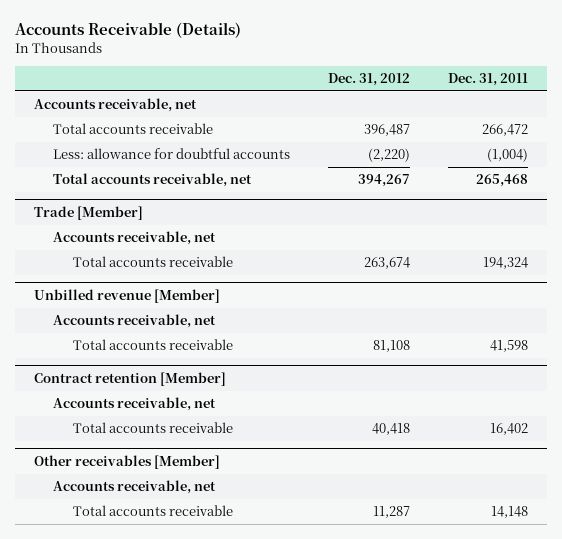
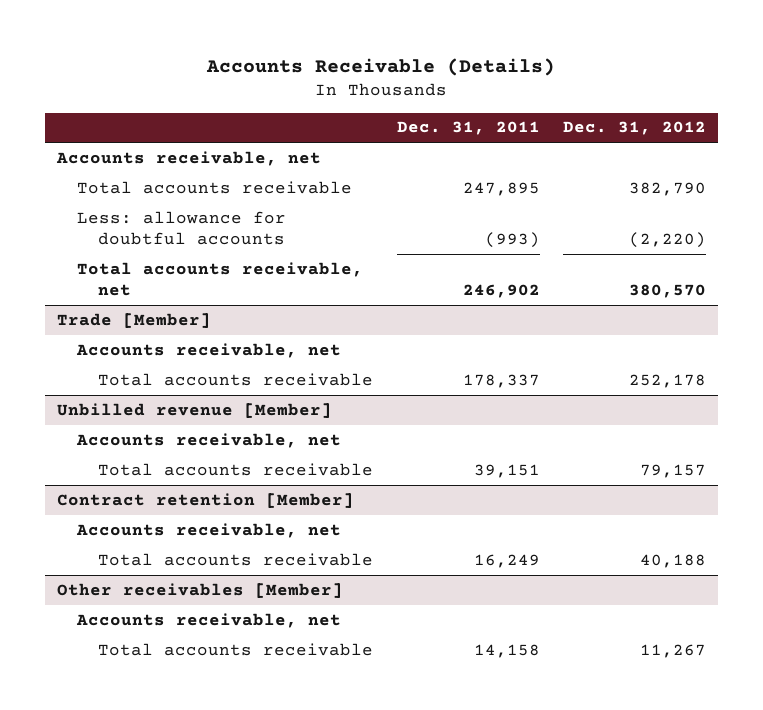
[364,124,411,137] 396,487 -> [629,181,707,196] 382,790
[482,124,529,137] 266,472 -> [462,181,540,196] 247,895
[487,148,529,163] (1,004) -> [484,232,540,249] (993)
[358,174,411,188] 394,267 -> [629,284,707,299] 380,570
[476,174,529,188] 265,468 -> [462,284,540,299] 246,902
[364,257,411,270] 263,674 -> [629,373,707,388] 252,178
[483,257,529,270] 194,324 -> [462,373,540,388] 178,337
[373,340,411,353] 81,108 -> [640,463,707,478] 79,157
[490,340,529,353] 41,598 -> [473,463,540,478] 39,151
[372,423,411,436] 40,418 -> [640,553,707,568] 40,188
[490,423,529,436] 16,402 -> [473,553,540,568] 16,249
[373,506,411,519] 11,287 -> [640,643,707,658] 11,267
[491,506,529,519] 14,148 -> [473,643,540,658] 14,158

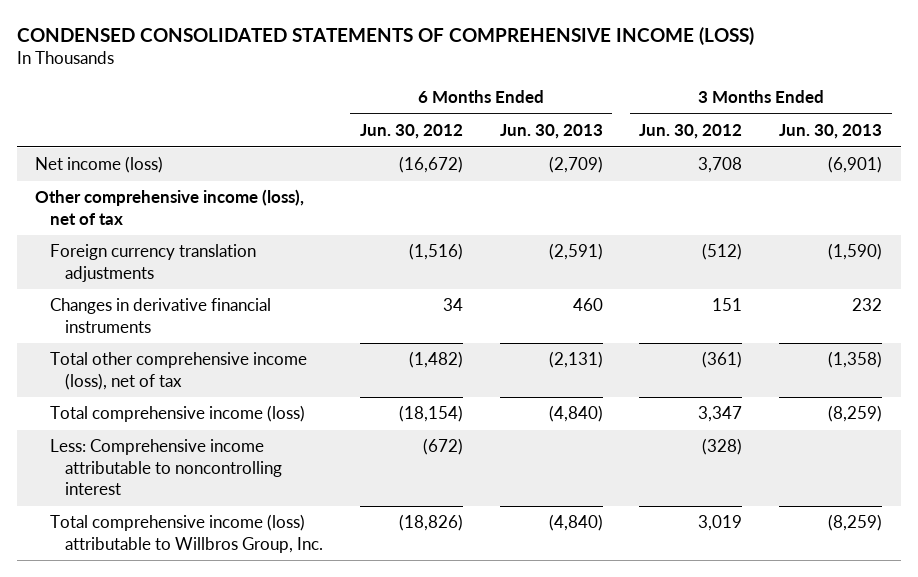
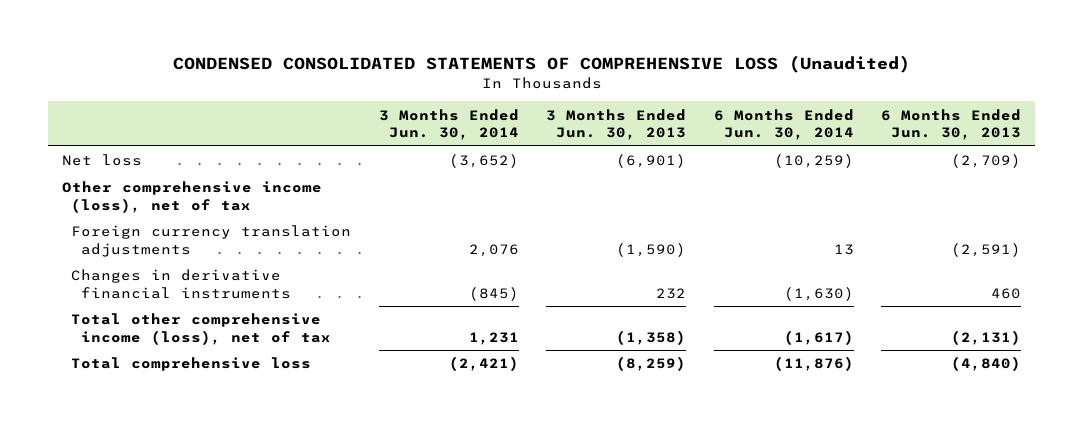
[16,27,754,46] CONDENSED CONSOLIDATED STATEMENTS OF COMPREHENSIVE INCOME (LOSS) -> [172,55,910,74] CONDENSED CONSOLIDATED STATEMENTS OF COMPREHENSIVE LOSS (Unaudited)
[359,124,463,140] Jun. 30, 2012 -> none
[639,124,743,140] Jun. 30, 2012 -> none
none -> [378,108,519,140] 3 Months Ended Jun. 30, 2014
none -> [713,108,854,140] 6 Months Ended Jun. 30, 2014
[35,156,164,174] Net income (loss) -> [61,154,142,167] Net loss
[50,439,282,495] Less: Comprehensive income attributable to noncontrolling interest -> none
[50,514,323,553] Total comprehensive income (loss) attributable to Willbros Group, Inc. -> none
[50,405,306,423] Total comprehensive income (loss) -> [71,357,312,372] Total comprehensive loss

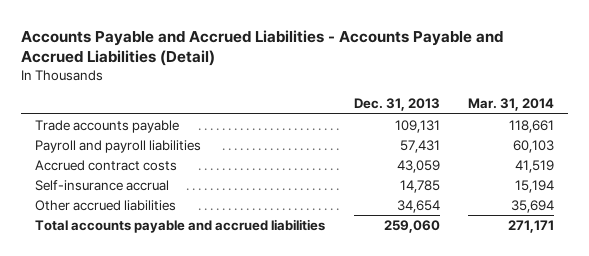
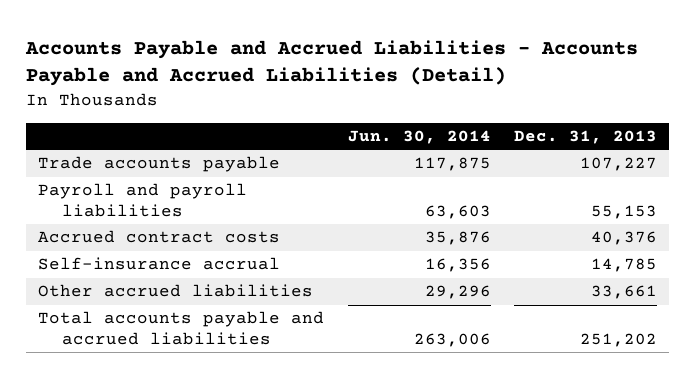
[468,98,555,112] Mar. 31, 2014 -> none
none -> [347,130,491,145] Jun. 30, 2014
[394,119,440,133] 109,131 -> [580,157,658,172] 107,227
[399,139,440,153] 57,431 -> [591,205,658,220] 55,153
[396,159,440,173] 43,059 -> [591,231,658,246] 40,376
[396,199,440,213] 34,654 -> [591,285,658,300] 33,661
[383,219,440,233] 259,060 -> [580,333,658,348] 251,202

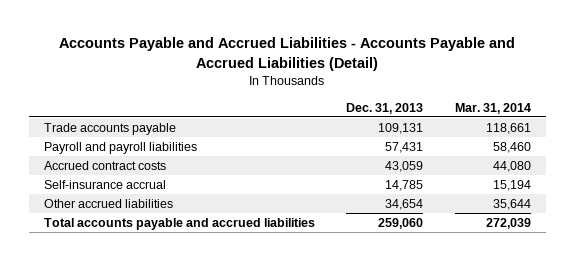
[347,130,491,145] Jun. 30, 2014 -> none
none -> [454,102,531,114] Mar. 31, 2014
[580,157,658,172] 107,227 -> [378,123,424,135] 109,131
[591,205,658,220] 55,153 -> [385,142,424,154] 57,431
[591,231,658,246] 40,376 -> [385,161,424,173] 43,059
[591,285,658,300] 33,661 -> [385,199,424,211] 34,654
[580,333,658,348] 251,202 -> [378,218,424,230] 259,060

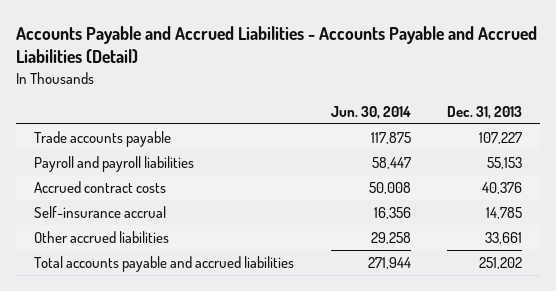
[454,102,531,114] Mar. 31, 2014 -> none
none -> [330,105,411,119] Jun. 30, 2014
[378,123,424,135] 109,131 -> [478,131,522,144] 107,227
[385,142,424,154] 57,431 -> [486,156,522,169] 55,153
[385,161,424,173] 43,059 -> [481,181,522,194] 40,376
[385,199,424,211] 34,654 -> [484,231,522,244] 33,661
[378,218,424,230] 259,060 -> [478,256,522,269] 251,202

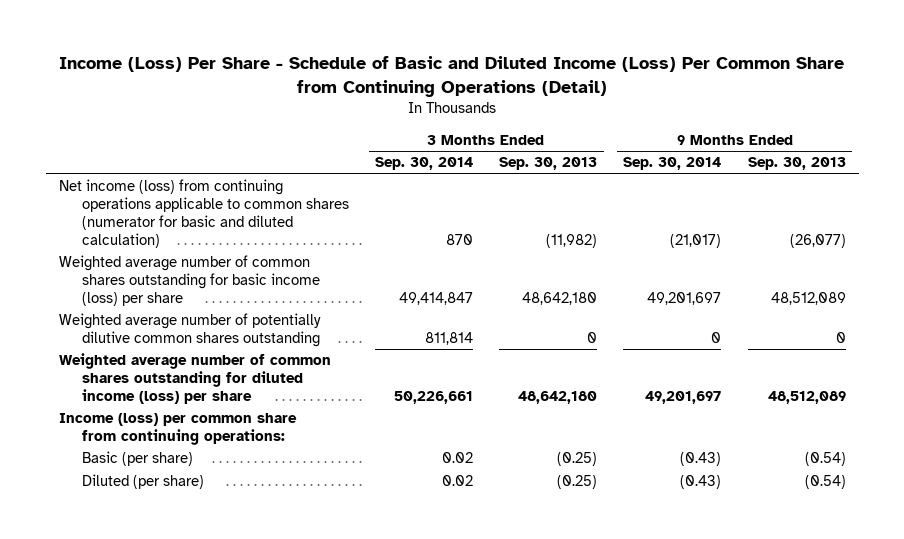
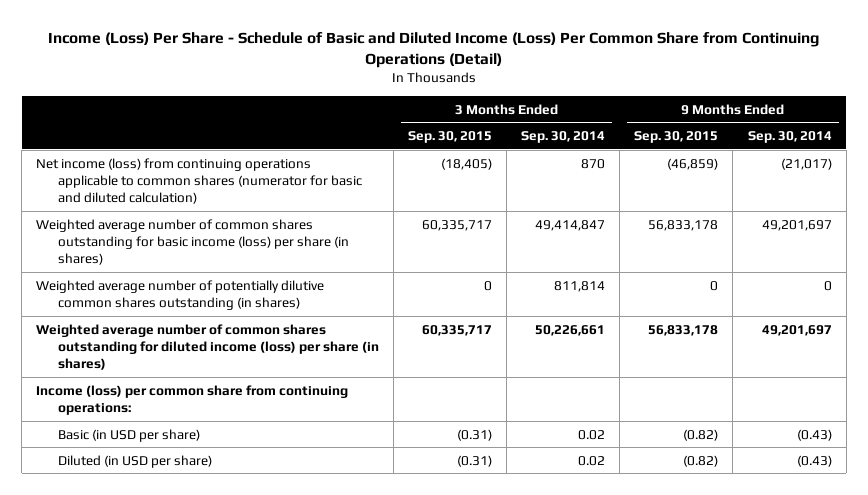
[499,157,598,171] Sep. 30, 2013 -> none
[747,157,846,171] Sep. 30, 2013 -> none
none -> [408,130,493,143] Sep. 30, 2015
none -> [634,130,719,143] Sep. 30, 2015
[58,255,320,307] Weighted average number of common shares outstanding for basic income (loss) per share -> [36,218,349,266] Weighted average number of common shares outstanding for basic income (loss) per share (in shares)
[58,313,321,348] Weighted average number of potentially dilutive common shares outstanding -> [36,279,325,311] Weighted average number of potentially dilutive common shares outstanding (in shares)
[58,353,331,405] Weighted average number of common shares outstanding for diluted income (loss) per share -> [36,323,379,371] Weighted average number of common shares outstanding for diluted income (loss) per share (in shares)
[81,451,193,467] Basic (per share) -> [57,428,200,442] Basic (in USD per share)
[81,474,204,490] Diluted (per share) -> [57,454,212,468] Diluted (in USD per share)

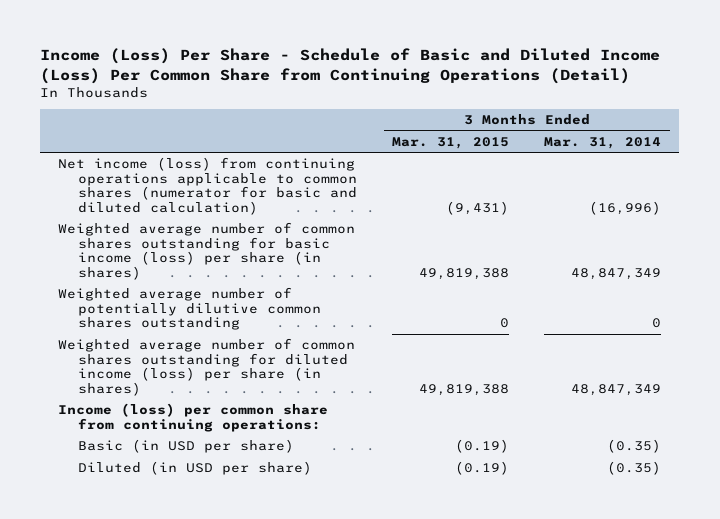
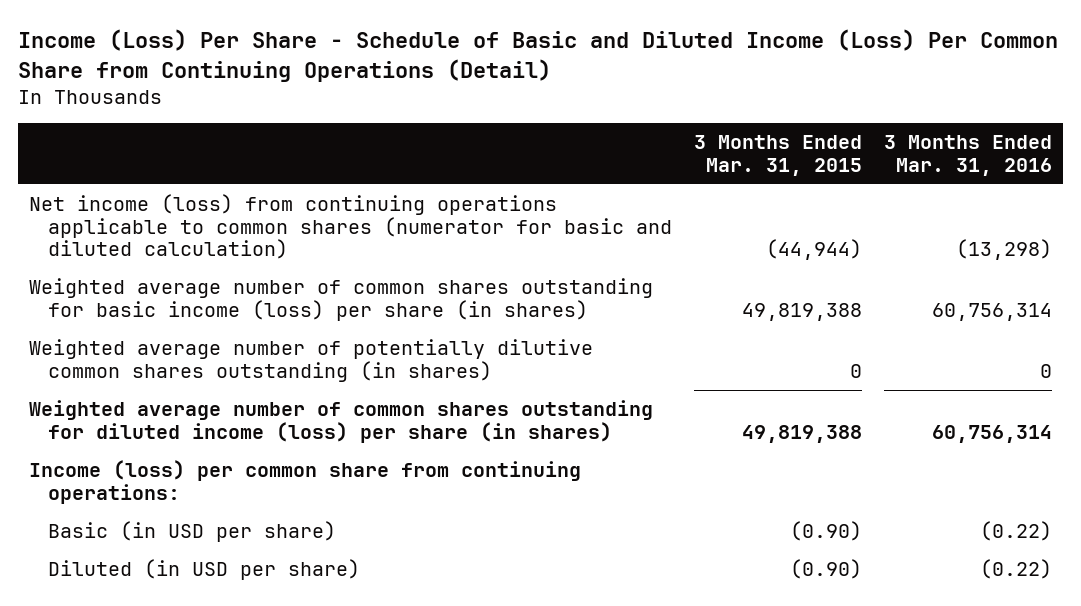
[544,136,662,149] Mar. 31, 2014 -> none
none -> [884,135,1053,176] 3 Months Ended Mar. 31, 2016
[446,201,510,216] (9,431) -> [765,239,862,261] (44,944)
[58,287,322,331] Weighted average number of potentially dilutive common shares outstanding -> [28,338,593,382] Weighted average number of potentially dilutive common shares outstanding (in shares)
[455,439,510,454] (0.19) -> [789,520,862,541] (0.90)
[455,461,510,476] (0.19) -> [789,558,862,579] (0.90)

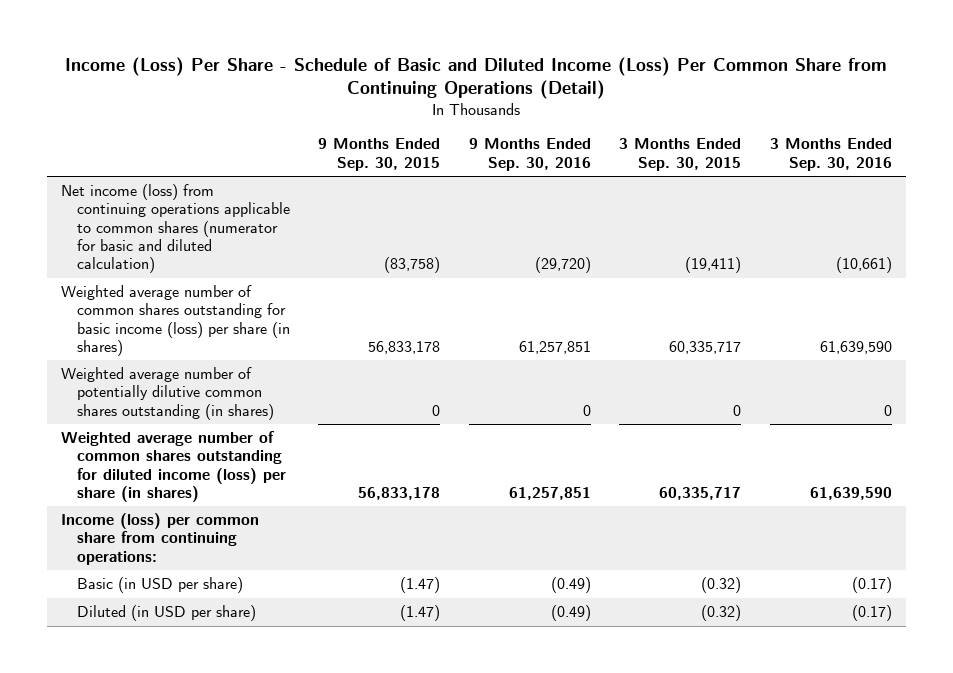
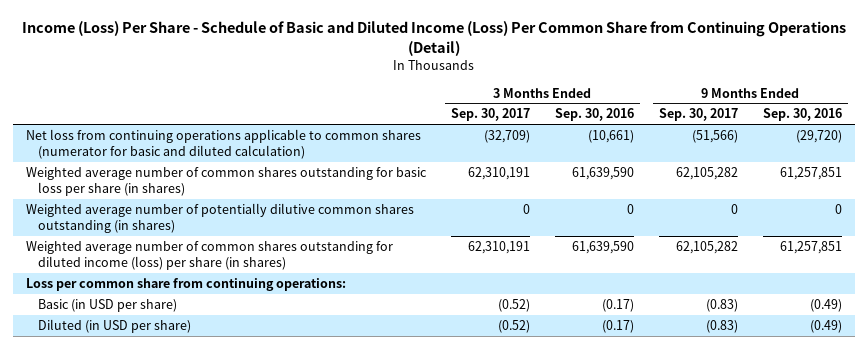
[318,138,441,171] 9 Months Ended Sep. 30, 2015 -> none
[619,138,742,171] 3 Months Ended Sep. 30, 2015 -> none
none -> [450,108,530,122] Sep. 30, 2017
none -> [658,108,738,122] Sep. 30, 2017
[61,184,290,274] Net income (loss) from continuing operations applicable to common shares (numerator for basic and diluted calculation) -> [25,129,421,160] Net loss from continuing operations applicable to common shares (numerator for basic and diluted calculation)
[61,285,290,356] Weighted average number of common shares outstanding for basic income (loss) per share (in shares) -> [25,167,427,197] Weighted average number of common shares outstanding for basic loss per share (in shares)
[61,513,260,565] Income (loss) per common share from continuing operations: -> [25,278,346,292] Loss per common share from continuing operations:

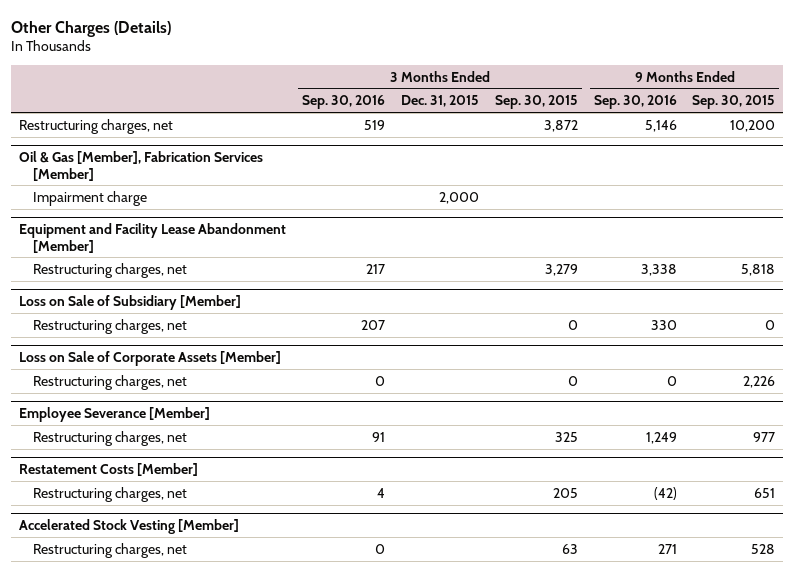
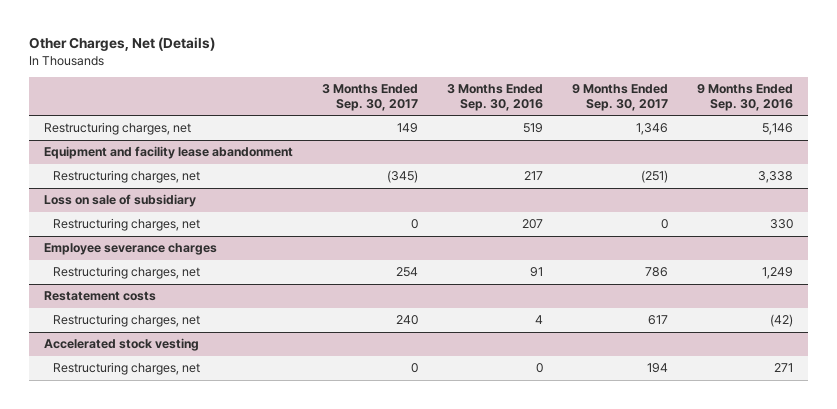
[11,20,172,37] Other Charges (Details) -> [28,37,215,52] Other Charges, Net (Details)
[400,95,479,108] Dec. 31, 2015 -> none
[494,95,578,110] Sep. 30, 2015 -> none
[692,95,776,110] Sep. 30, 2015 -> none
none -> [321,84,418,111] 3 Months Ended Sep. 30, 2017
none -> [572,84,669,111] 9 Months Ended Sep. 30, 2017
[19,150,264,181] Oil & Gas [Member], Fabrication Services [Member] -> none
[33,190,148,206] Impairment charge -> none
[19,222,287,253] Equipment and Facility Lease Abandonment [Member] -> [43,146,293,160] Equipment and facility lease abandonment
[19,294,242,310] Loss on Sale of Subsidiary [Member] -> [43,194,196,208] Loss on sale of subsidiary
[19,350,282,366] Loss on Sale of Corporate Assets [Member] -> none
[33,374,188,390] Restructuring charges, net -> none
[19,406,211,422] Employee Severance [Member] -> [43,243,217,256] Employee severance charges
[19,462,199,476] Restatement Costs [Member] -> [43,291,156,302] Restatement costs
[19,518,240,534] Accelerated Stock Vesting [Member] -> [43,338,199,352] Accelerated stock vesting

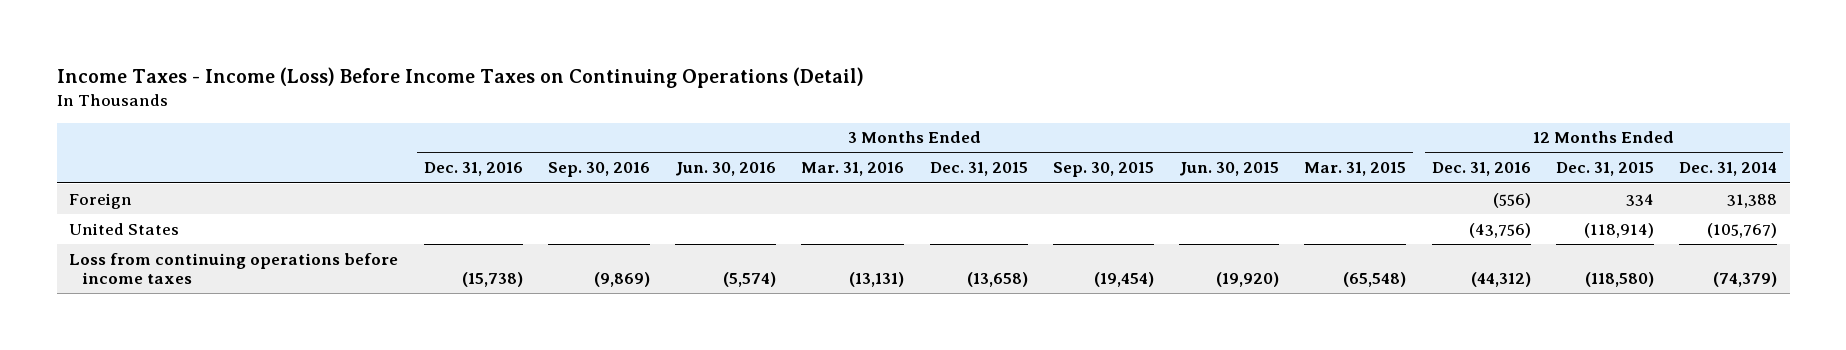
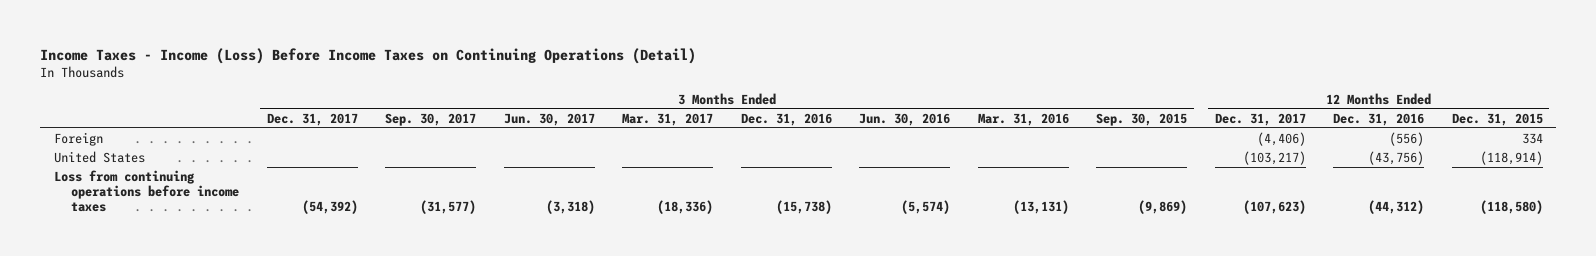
[547,162,650,178] Sep. 30, 2016 -> none
[929,162,1028,177] Dec. 31, 2015 -> none
[1179,162,1280,177] Jun. 30, 2015 -> none
[1304,162,1407,177] Mar. 31, 2015 -> none
[1679,162,1778,177] Dec. 31, 2014 -> none
none -> [266,112,358,126] Dec. 31, 2017
none -> [385,112,477,126] Sep. 30, 2017
none -> [503,112,595,126] Jun. 30, 2017
none -> [622,112,714,126] Mar. 31, 2017
none -> [1214,112,1306,126] Dec. 31, 2017
[1093,272,1154,288] (19,454) -> [1138,199,1188,214] (9,869)

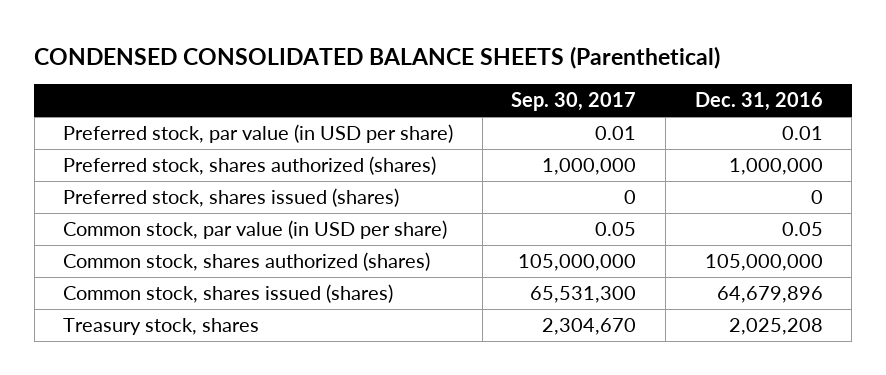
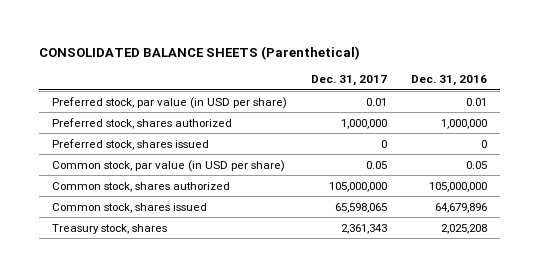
[34,45,721,69] CONDENSED CONSOLIDATED BALANCE SHEETS (Parenthetical) -> [39,46,361,61] CONSOLIDATED BALANCE SHEETS (Parenthetical)
[511,92,637,112] Sep. 30, 2017 -> none
none -> [311,75,388,87] Dec. 31, 2017
[63,156,437,176] Preferred stock, shares authorized (shares) -> [51,117,232,129] Preferred stock, shares authorized
[63,188,400,208] Preferred stock, shares issued (shares) -> [51,138,209,150] Preferred stock, shares issued
[63,252,431,272] Common stock, shares authorized (shares) -> [51,181,230,192] Common stock, shares authorized
[63,284,394,304] Common stock, shares issued (shares) -> [51,202,207,213] Common stock, shares issued

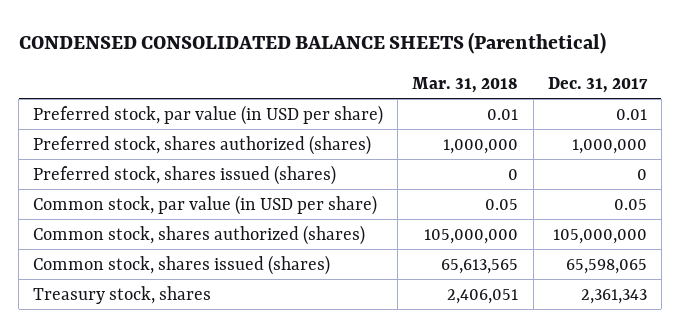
[39,46,361,61] CONSOLIDATED BALANCE SHEETS (Parenthetical) -> [18,31,606,54] CONDENSED CONSOLIDATED BALANCE SHEETS (Parenthetical)
[411,75,488,87] Dec. 31, 2016 -> none
none -> [412,76,519,93] Mar. 31, 2018
[51,117,232,129] Preferred stock, shares authorized -> [33,134,372,155] Preferred stock, shares authorized (shares)
[51,138,209,150] Preferred stock, shares issued -> [33,164,337,185] Preferred stock, shares issued (shares)
[51,181,230,192] Common stock, shares authorized -> [33,224,366,245] Common stock, shares authorized (shares)
[51,202,207,213] Common stock, shares issued -> [33,254,331,275] Common stock, shares issued (shares)

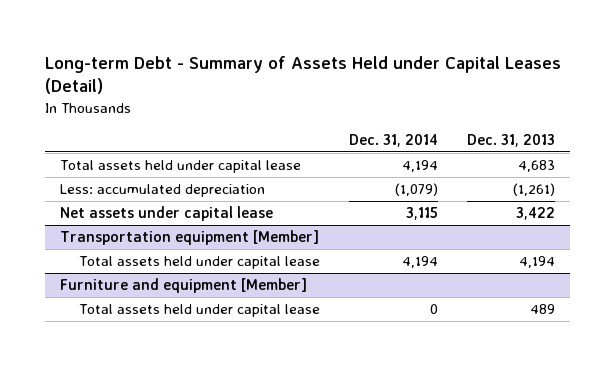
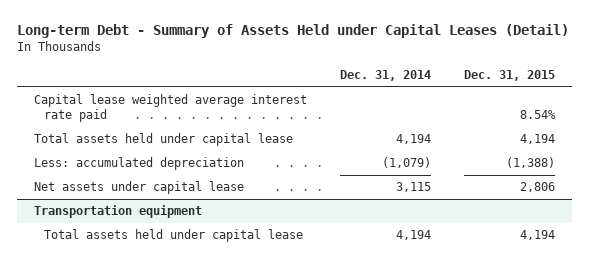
[467,134,556,148] Dec. 31, 2013 -> none
none -> [464,70,556,82] Dec. 31, 2015
none -> [33,94,307,123] Capital lease weighted average interest rate paid
[59,230,319,246] Transportation equipment [Member] -> [33,205,202,219] Transportation equipment
[59,278,307,294] Furniture and equipment [Member] -> none
[79,304,321,318] Total assets held under capital lease -> none

